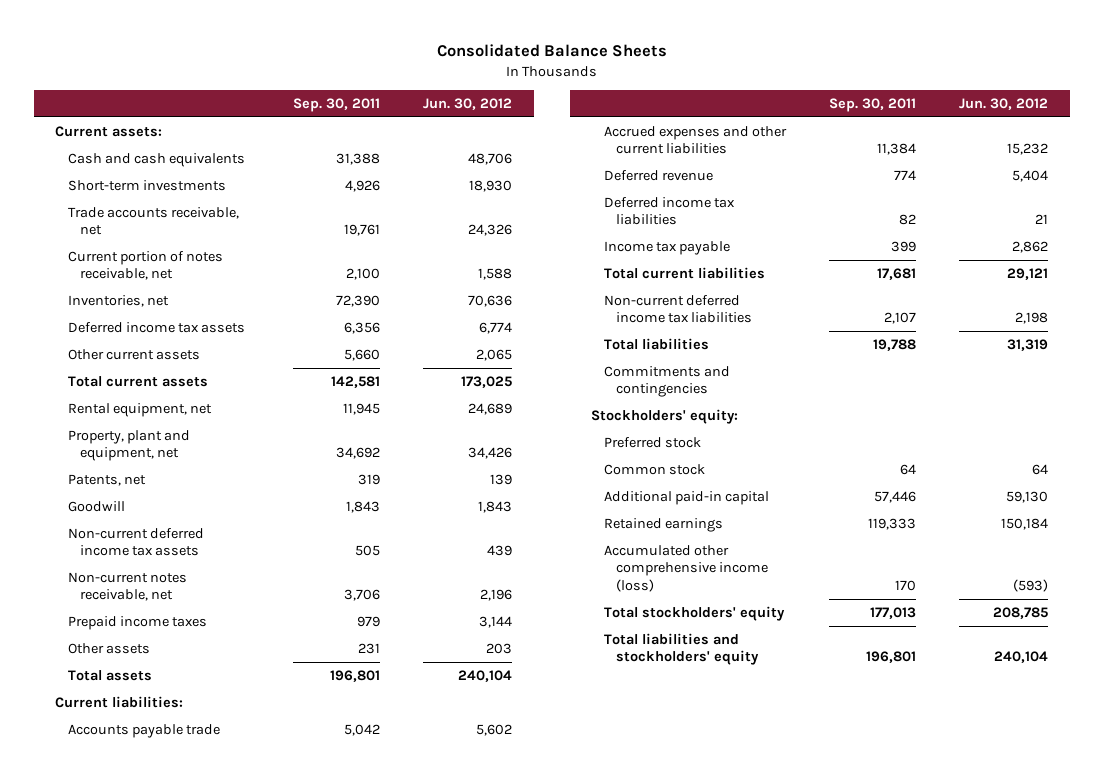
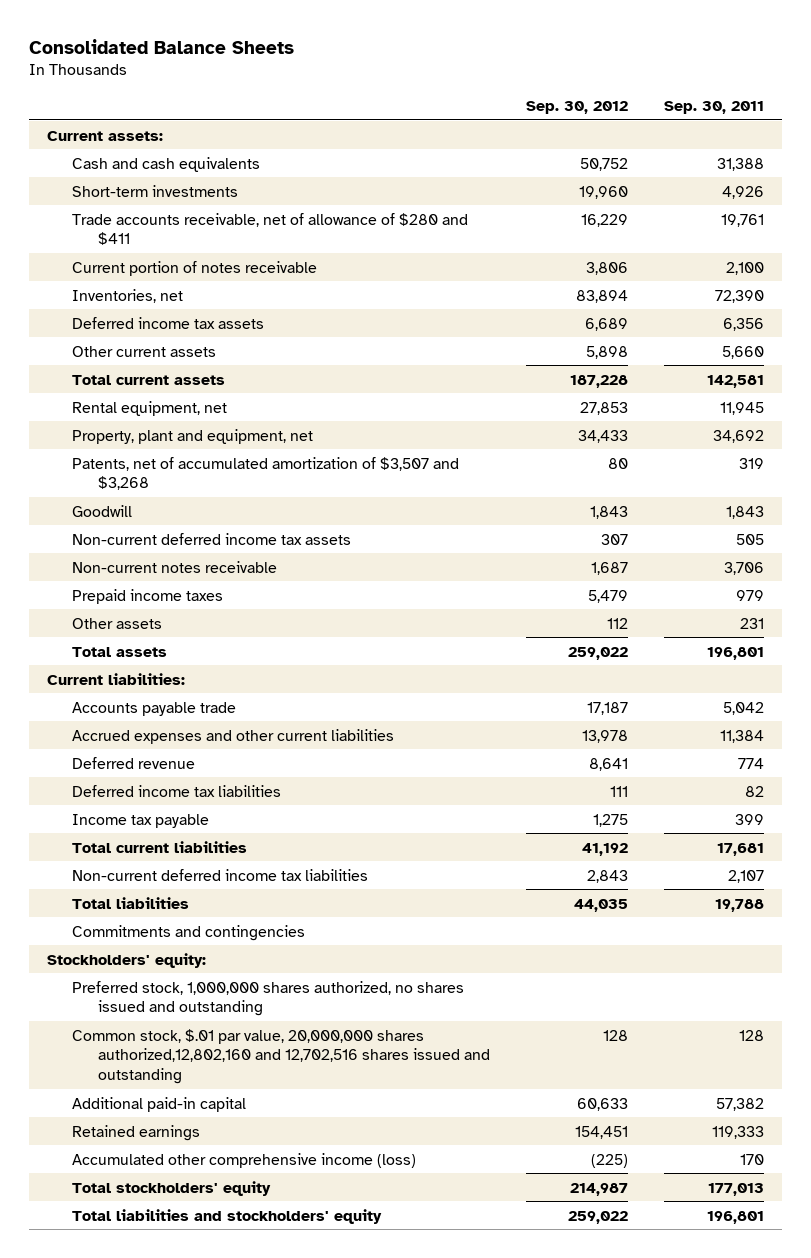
[423,97,513,110] Jun. 30, 2012 -> none
none -> [525,100,628,114] Sep. 30, 2012
[67,206,239,236] Trade accounts receivable, net -> [72,212,469,246] Trade accounts receivable, net of allowance of $280 and $411
[67,250,223,281] Current portion of notes receivable, net -> [72,260,318,276] Current portion of notes receivable
[67,473,146,486] Patents, net -> [72,456,460,491] Patents, net of accumulated amortization of $3,507 and $3,268
[67,571,187,602] Non-current notes receivable, net -> [72,560,278,573] Non-current notes receivable
[603,463,705,475] Common stock -> none
[603,436,701,448] Preferred stock -> [72,980,465,1017] Preferred stock, 1,000,000 shares authorized, no shares issued and outstanding
none -> [72,1028,490,1085] Common stock, $.01 par value, 20,000,000 shares authorized,12,802,160 and 12,702,516 shares issued and outstanding
[874,490,917,503] 57,446 -> [715,1097,764,1111] 57,382

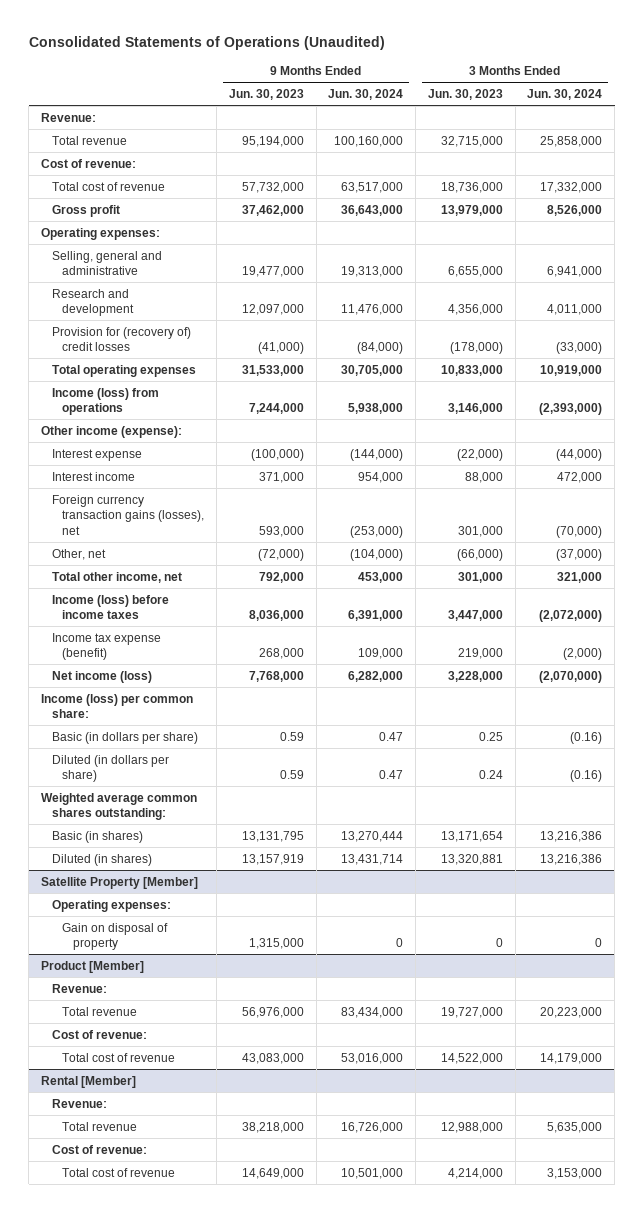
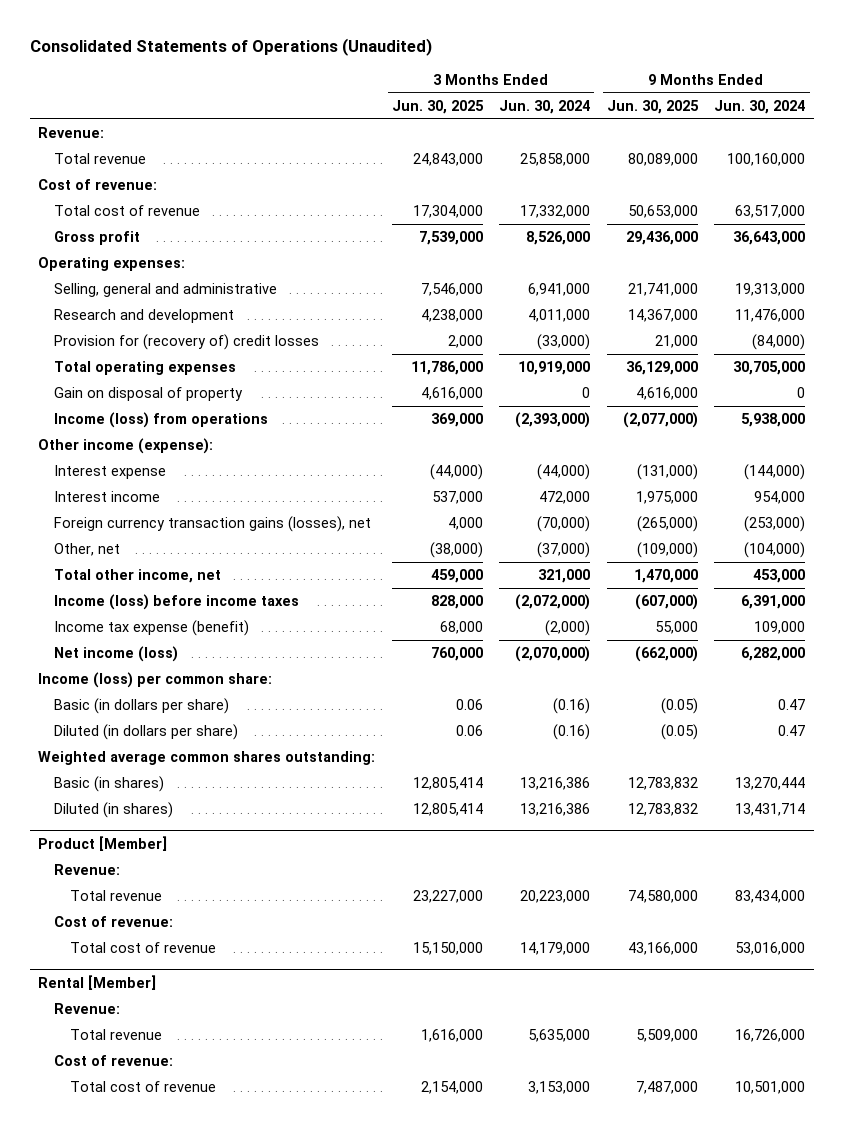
[228,89,304,101] Jun. 30, 2023 -> none
[427,89,503,101] Jun. 30, 2023 -> none
none -> [391,99,484,114] Jun. 30, 2025
none -> [606,99,699,114] Jun. 30, 2025
none -> [53,387,243,402] Gain on disposal of property
[40,876,198,889] Satellite Property [Member] -> none
[51,899,171,912] Operating expenses: -> none
[62,922,169,951] Gain on disposal of property -> none

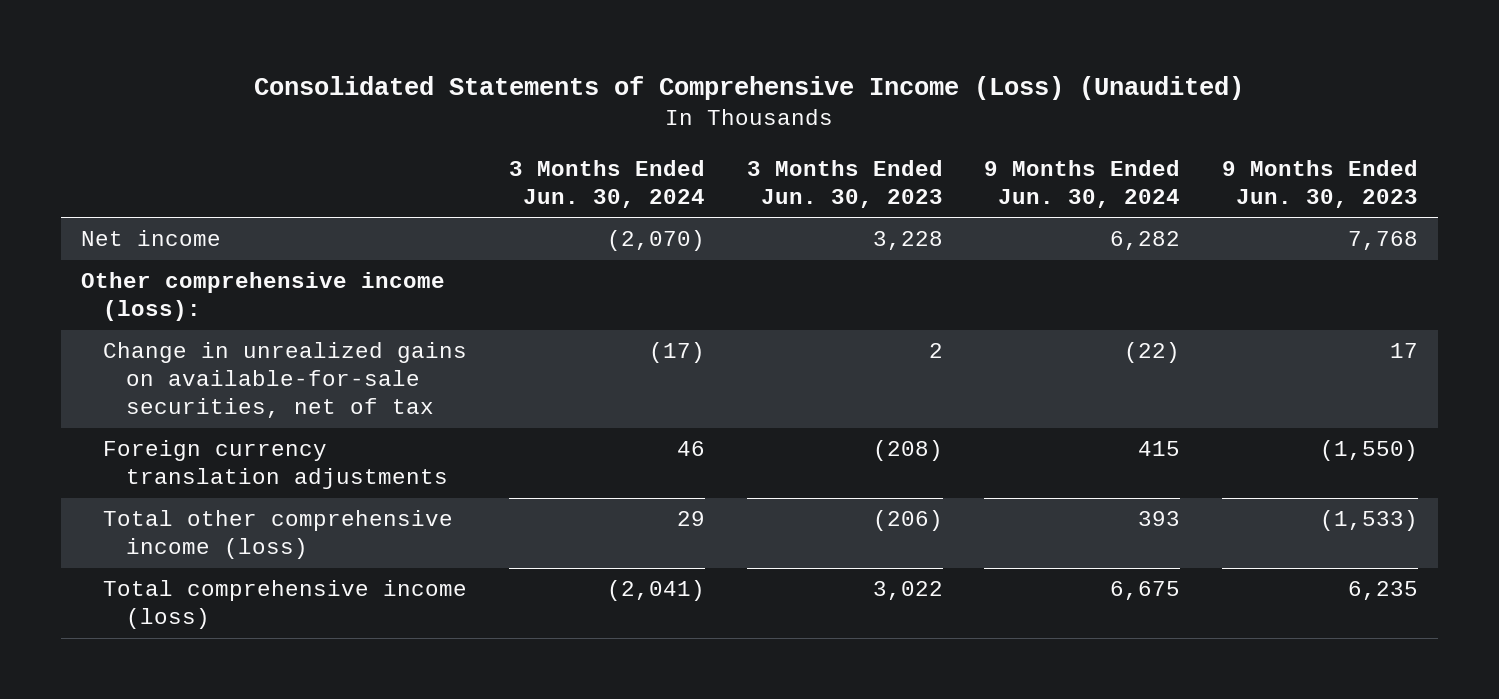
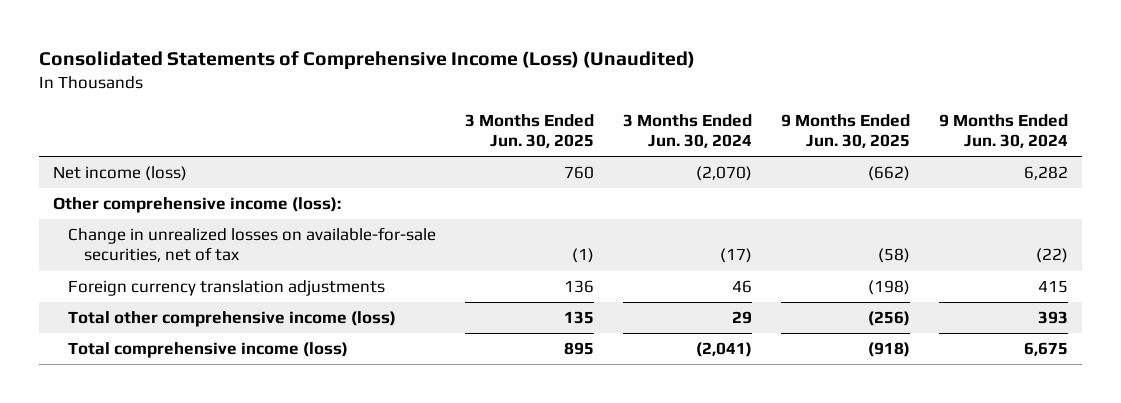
[746,159,943,208] 3 Months Ended Jun. 30, 2023 -> none
[1221,159,1418,208] 9 Months Ended Jun. 30, 2023 -> none
none -> [465,113,595,149] 3 Months Ended Jun. 30, 2025
none -> [780,113,910,149] 9 Months Ended Jun. 30, 2025
[81,230,222,247] Net income -> [53,166,188,182] Net income (loss)
[103,342,468,419] Change in unrealized gains on available-for-sale securities, net of tax -> [68,227,437,263] Change in unrealized losses on available-for-sale securities, net of tax

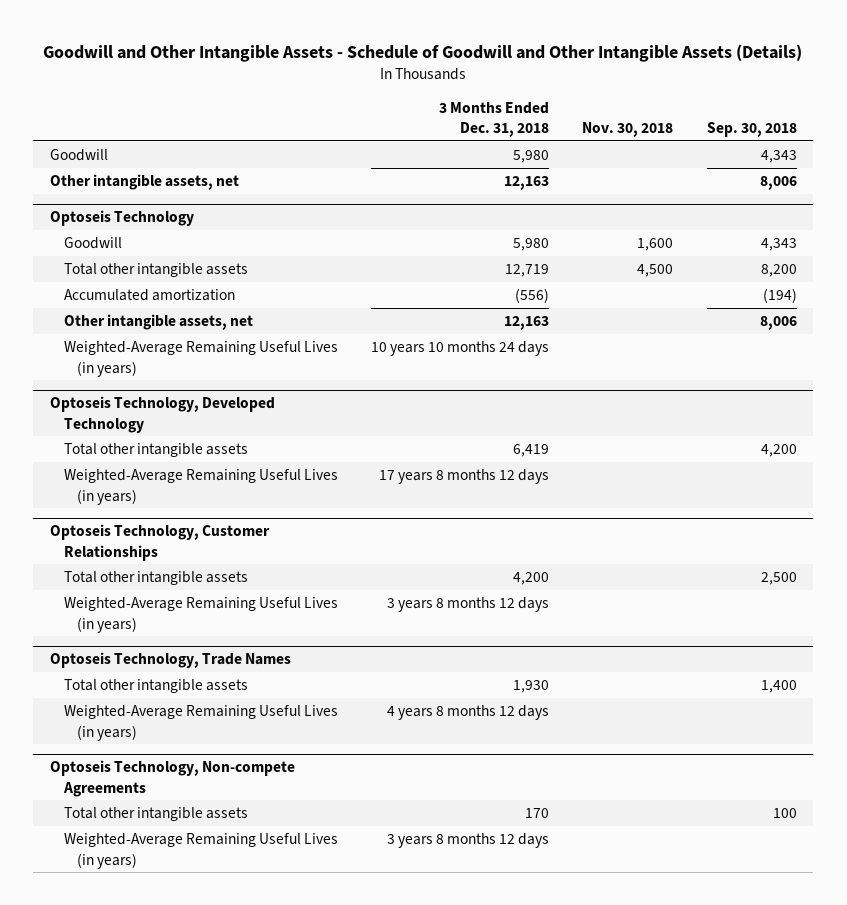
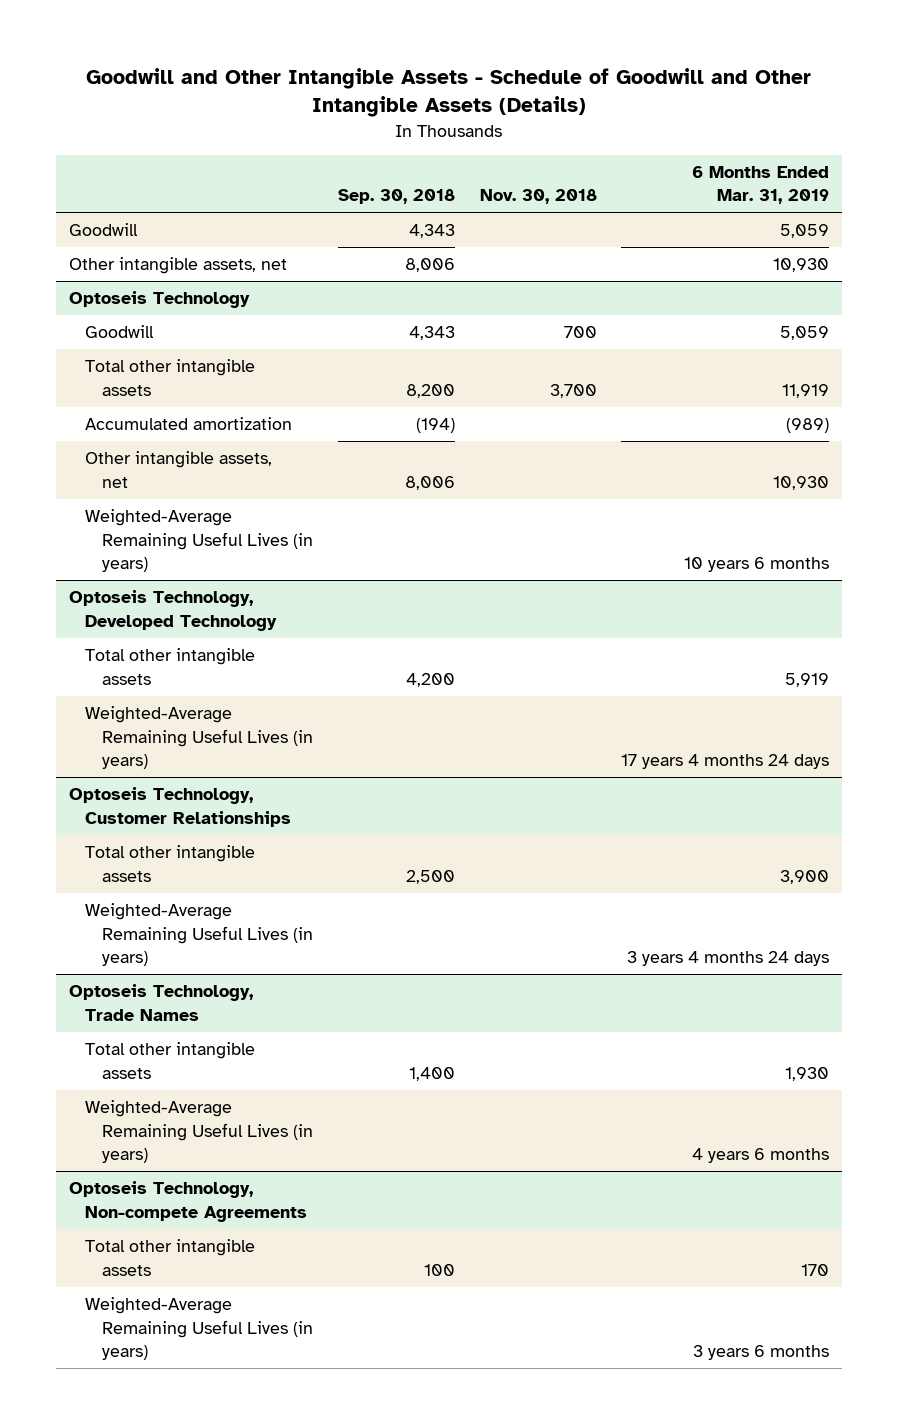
[438,101,549,138] 3 Months Ended Dec. 31, 2018 -> none
none -> [692,165,830,205] 6 Months Ended Mar. 31, 2019
[637,238,674,252] 1,600 -> [563,326,597,339] 700
[637,264,674,278] 4,500 -> [549,383,597,398] 3,700

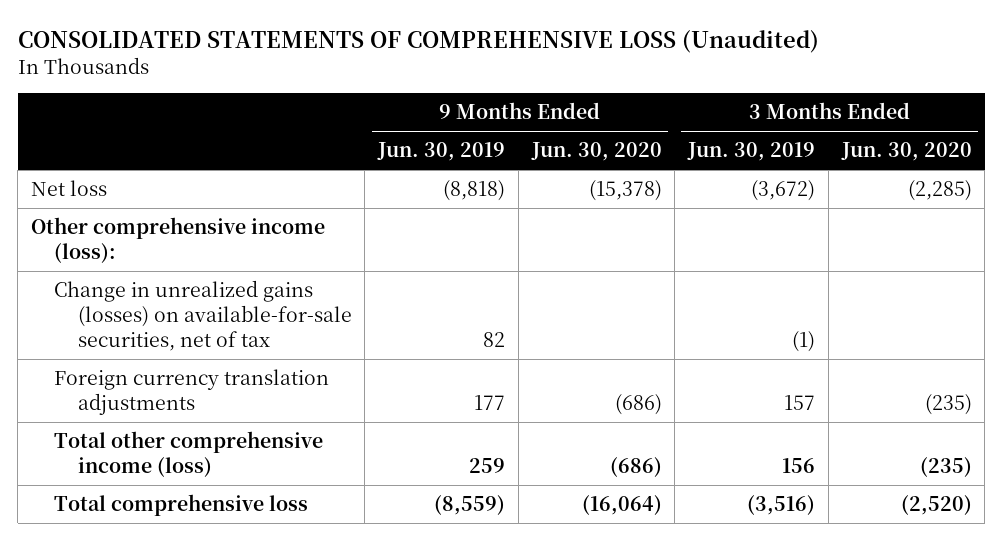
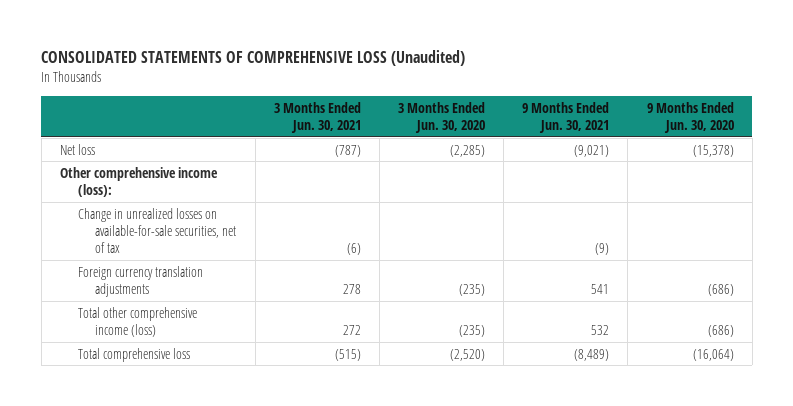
[377,142,506,162] Jun. 30, 2019 -> none
[687,142,816,162] Jun. 30, 2019 -> none
none -> [273,101,361,134] 3 Months Ended Jun. 30, 2021
none -> [522,101,610,134] 9 Months Ended Jun. 30, 2021
[54,280,352,351] Change in unrealized gains (losses) on available-for-sale securities, net of tax -> [77,207,237,254] Change in unrealized losses on available-for-sale securities, net of tax

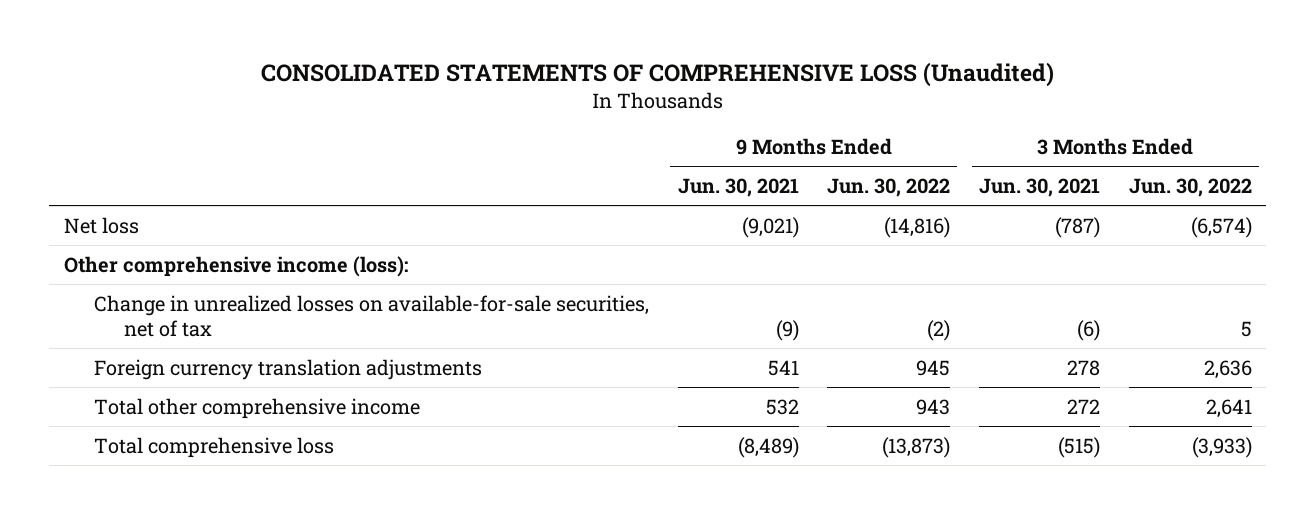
[397,101,485,134] 3 Months Ended Jun. 30, 2020 -> none
[646,101,734,134] 9 Months Ended Jun. 30, 2020 -> none
none -> [827,177,951,197] Jun. 30, 2022
none -> [1128,177,1252,197] Jun. 30, 2022
[77,306,197,338] Total other comprehensive income (loss) -> [93,397,420,419] Total other comprehensive income

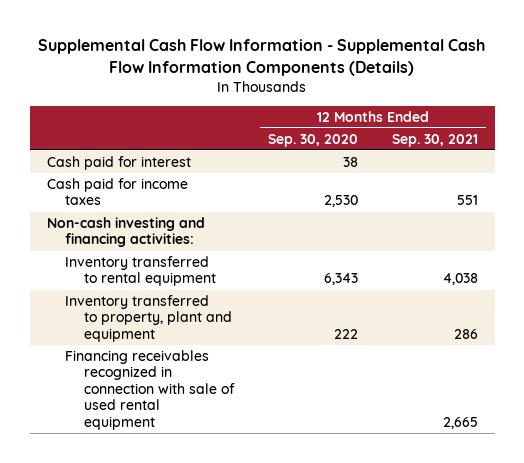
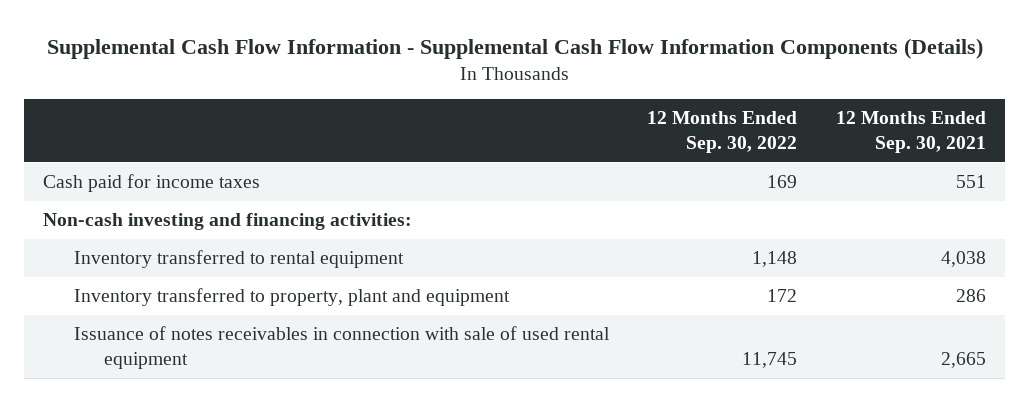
[268,133,359,147] Sep. 30, 2020 -> none
none -> [647,111,798,154] 12 Months Ended Sep. 30, 2022
[46,156,191,171] Cash paid for interest -> none
[65,350,236,430] Financing receivables recognized in connection with sale of used rental equipment -> [73,326,610,369] Issuance of notes receivables in connection with sale of used rental equipment

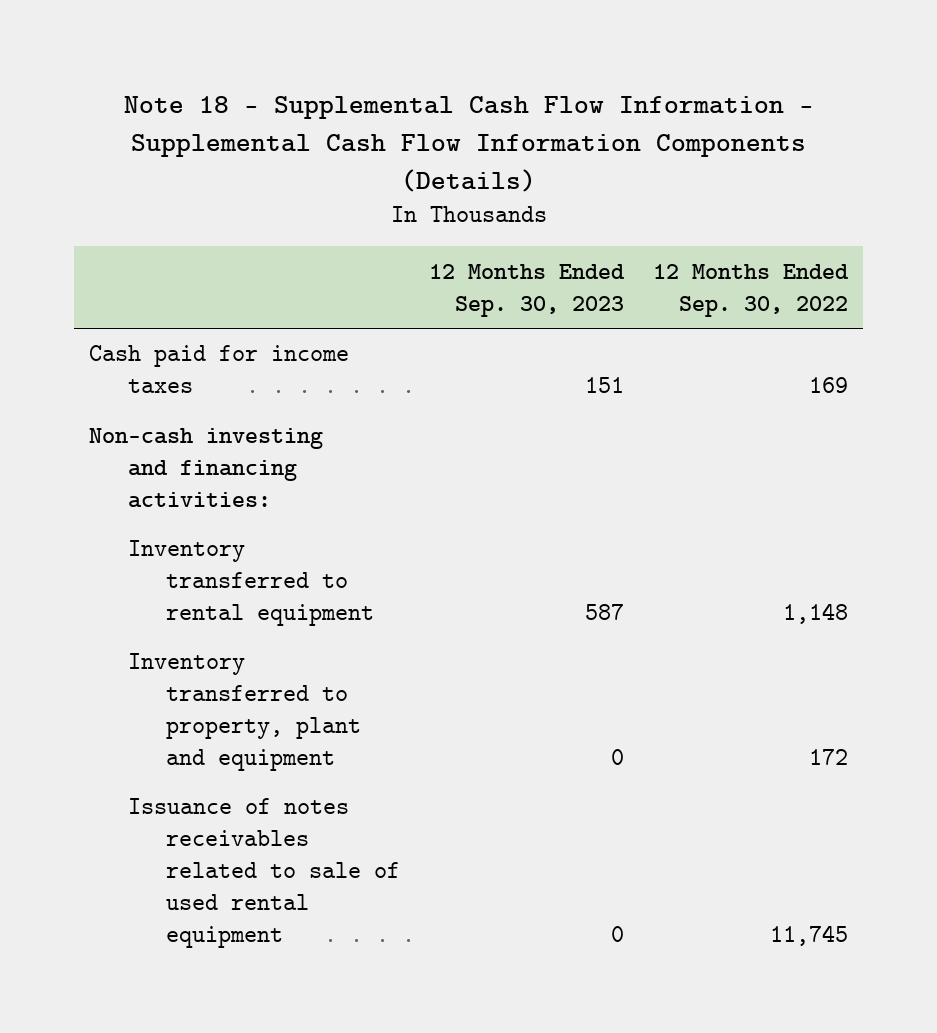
[46,37,983,59] Supplemental Cash Flow Information - Supplemental Cash Flow Information Components (Details) -> [123,95,814,192] Note 18 - Supplemental Cash Flow Information - Supplemental Cash Flow Information Components (Details)
[835,111,986,154] 12 Months Ended Sep. 30, 2021 -> none
none -> [429,263,626,317] 12 Months Ended Sep. 30, 2023
[73,326,610,369] Issuance of notes receivables in connection with sale of used rental equipment -> [127,798,401,948] Issuance of notes receivables related to sale of used rental equipment

